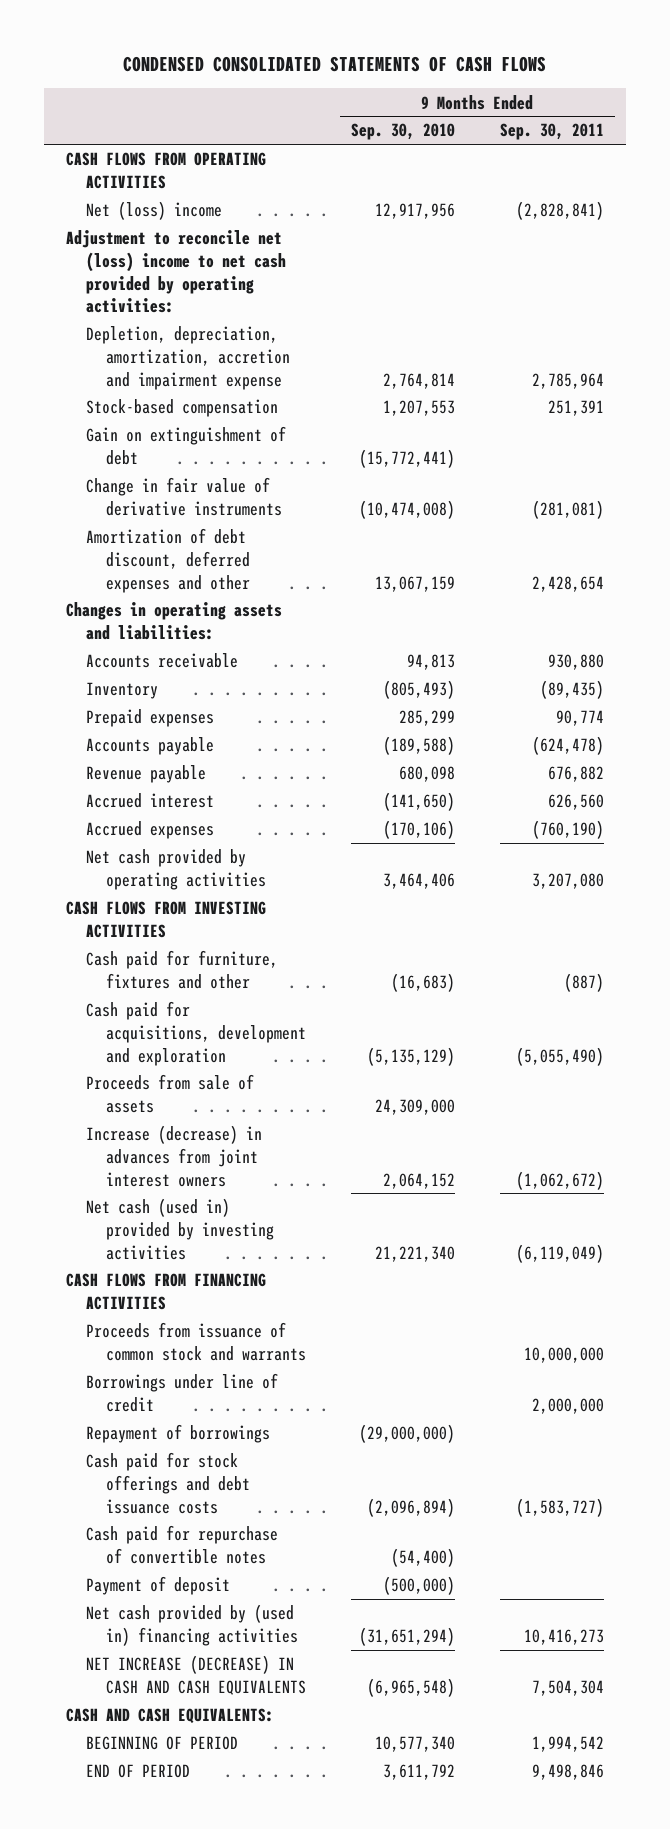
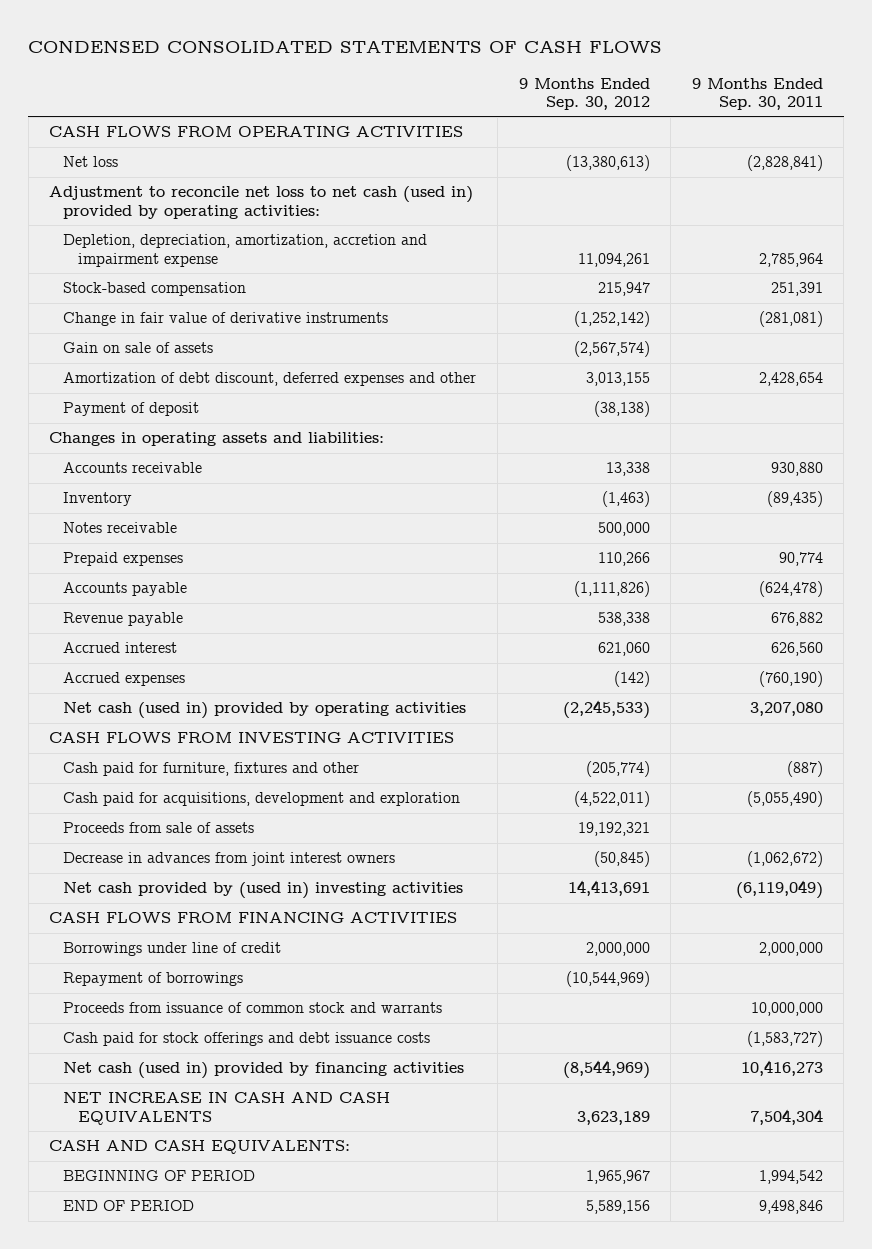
[350,123,455,141] Sep. 30, 2010 -> none
none -> [518,77,650,111] 9 Months Ended Sep. 30, 2012
[85,201,222,221] Net (loss) income -> [63,156,119,168] Net loss
[65,230,286,314] Adjustment to reconcile net (loss) income to net cash provided by operating activities: -> [49,186,474,219] Adjustment to reconcile net loss to net cash (used in) provided by operating activities:
[85,426,286,465] Gain on extinguishment of debt -> none
none -> [63,342,214,354] Gain on sale of assets
[85,1576,230,1596] Payment of deposit -> [63,402,200,417] Payment of deposit
none -> [63,522,178,534] Notes receivable
[85,849,266,890] Net cash provided by operating activities -> [63,702,467,720] Net cash (used in) provided by operating activities
[85,1125,262,1187] Increase (decrease) in advances from joint interest owners -> [63,852,396,867] Decrease in advances from joint interest owners
[85,1198,274,1260] Net cash (used in) provided by investing activities -> [63,882,464,900] Net cash provided by (used in) investing activities
[85,1322,306,1361] Proceeds from issuance of common stock and warrants -> [63,1002,443,1014] Proceeds from issuance of common stock and warrants
[85,1525,278,1564] Cash paid for repurchase of convertible notes -> none
[85,1604,298,1646] Net cash provided by (used in) financing activities -> [63,1062,465,1080] Net cash (used in) provided by financing activities
[85,1655,306,1695] NET INCREASE (DECREASE) IN CASH AND CASH EQUIVALENTS -> [63,1092,391,1125] NET INCREASE IN CASH AND CASH EQUIVALENTS

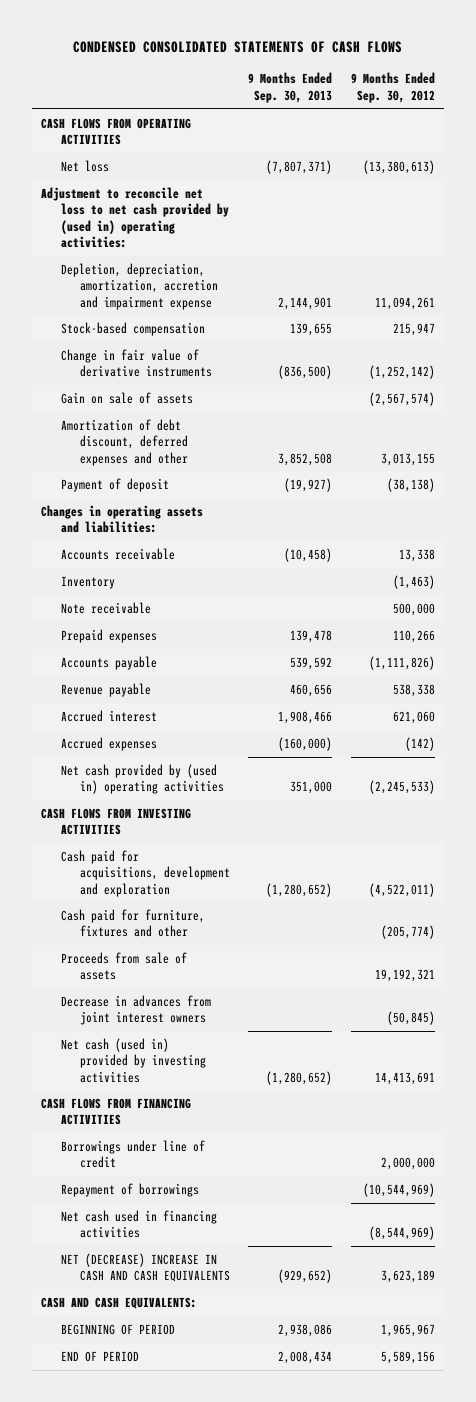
[691,77,823,111] 9 Months Ended Sep. 30, 2011 -> none
none -> [248,72,333,103] 9 Months Ended Sep. 30, 2013
[49,186,474,219] Adjustment to reconcile net loss to net cash (used in) provided by operating activities: -> [41,186,229,248] Adjustment to reconcile net loss to net cash provided by (used in) operating activities:
[63,522,178,534] Notes receivable -> none
none -> [60,601,151,614] Note receivable
[63,702,467,720] Net cash (used in) provided by operating activities -> [60,763,224,795] Net cash provided by (used in) operating activities
[63,762,360,777] Cash paid for furniture, fixtures and other -> [60,908,205,938] Cash paid for furniture, fixtures and other
[63,882,464,900] Net cash provided by (used in) investing activities -> [60,1037,206,1083] Net cash (used in) provided by investing activities
[63,1002,443,1014] Proceeds from issuance of common stock and warrants -> none
[63,1032,431,1047] Cash paid for stock offerings and debt issuance costs -> none
[63,1062,465,1080] Net cash (used in) provided by financing activities -> [60,1209,217,1239] Net cash used in financing activities
[63,1092,391,1125] NET INCREASE IN CASH AND CASH EQUIVALENTS -> [60,1252,230,1283] NET (DECREASE) INCREASE IN CASH AND CASH EQUIVALENTS

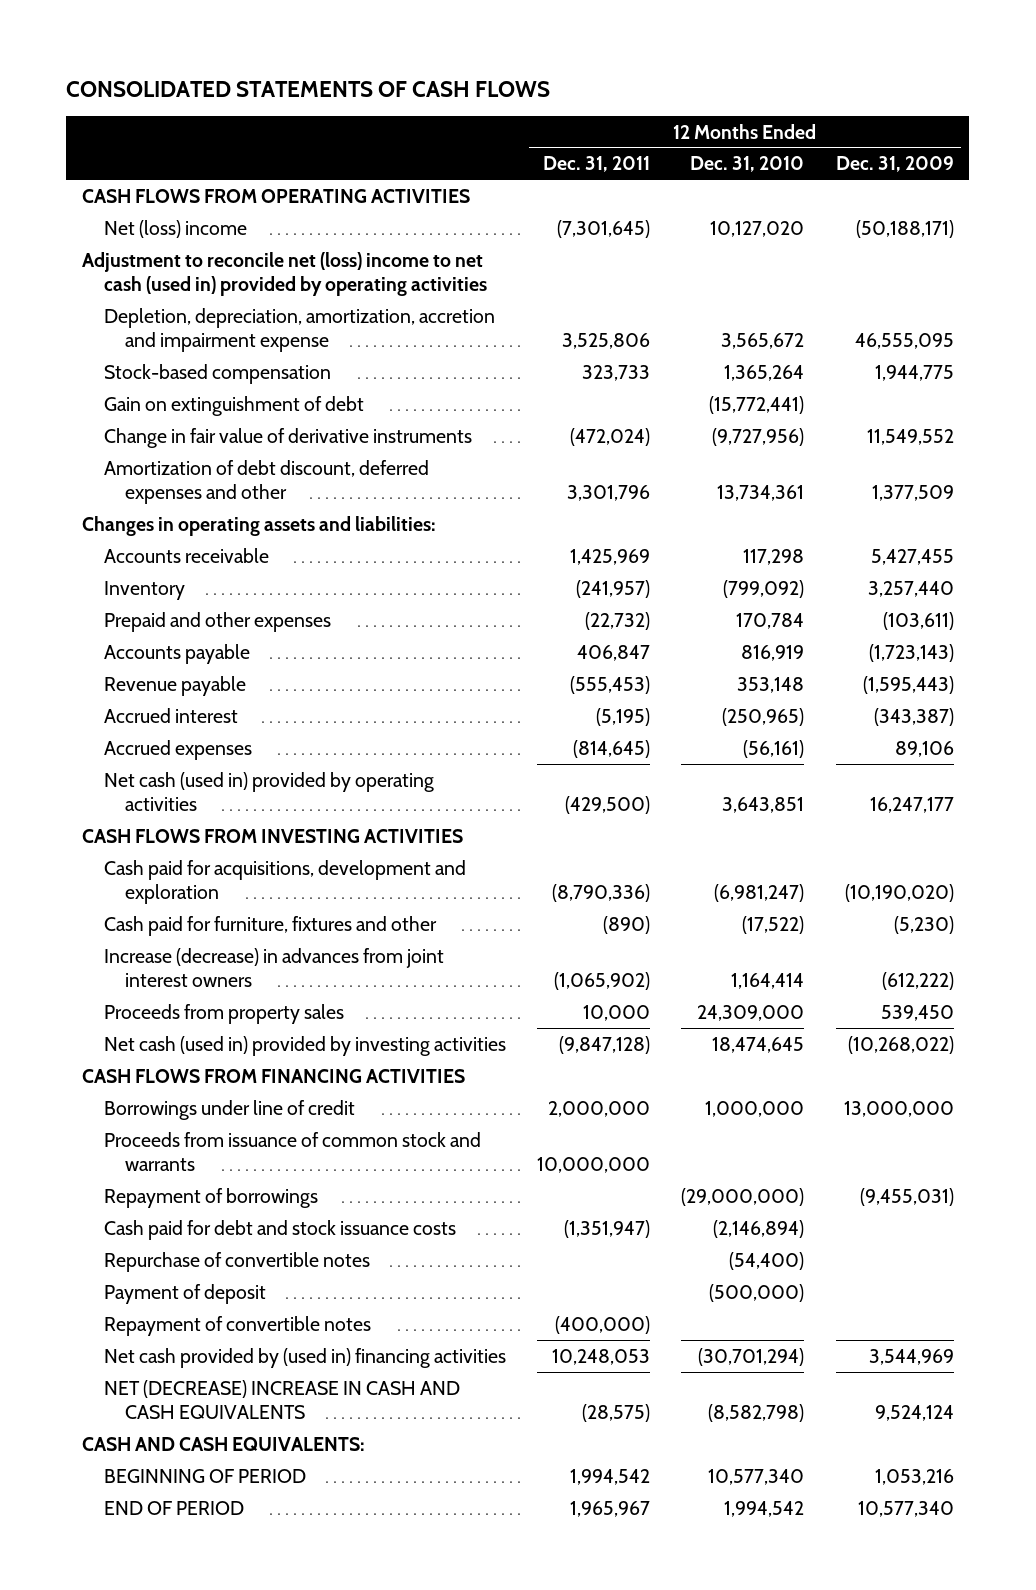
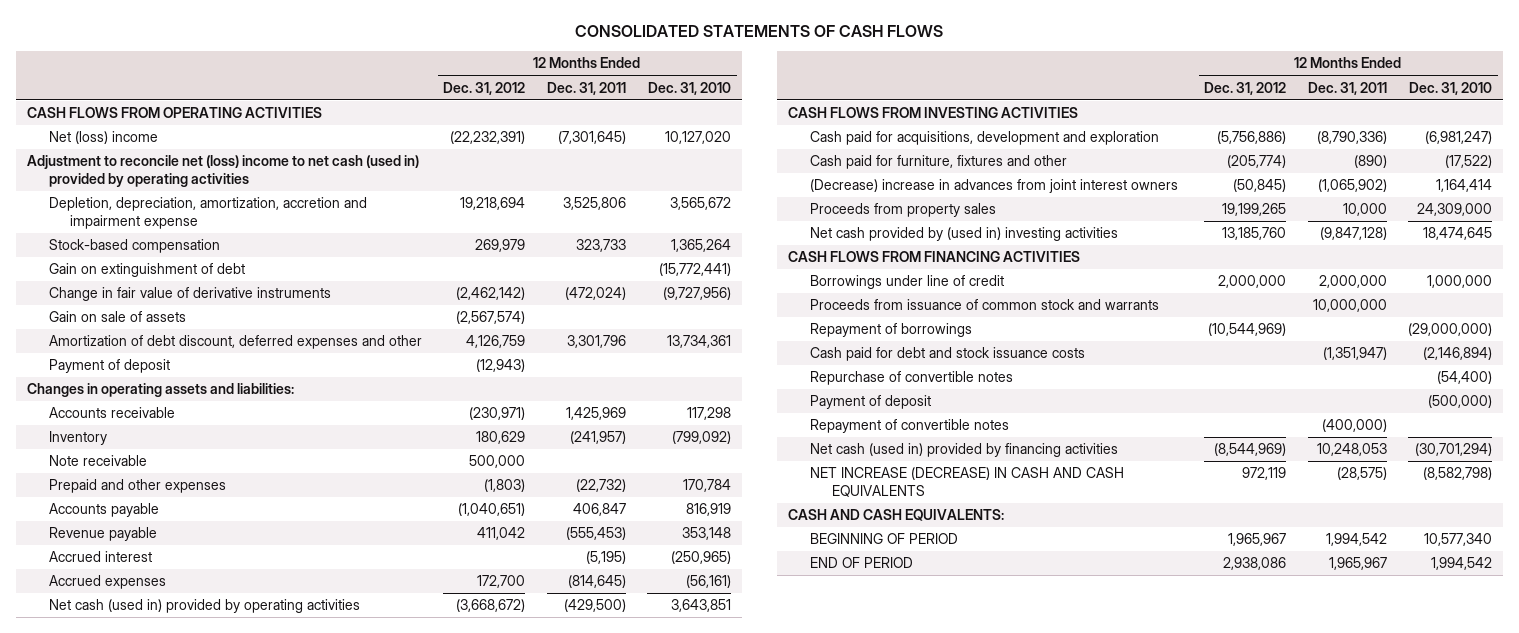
[835,156,954,173] Dec. 31, 2009 -> none
none -> [443,81,526,95] Dec. 31, 2012
none -> [48,311,186,323] Gain on sale of assets
none -> [48,359,170,374] Payment of deposit
none -> [48,455,147,467] Note receivable
[103,947,444,987] Increase (decrease) in advances from joint interest owners -> [809,179,1178,194] (Decrease) increase in advances from joint interest owners
[103,1035,506,1056] Net cash (used in) provided by investing activities -> [809,227,1118,242] Net cash provided by (used in) investing activities
[103,1347,506,1368] Net cash provided by (used in) financing activities -> [809,443,1118,458] Net cash (used in) provided by financing activities
[103,1379,460,1419] NET (DECREASE) INCREASE IN CASH AND CASH EQUIVALENTS -> [809,467,1124,497] NET INCREASE (DECREASE) IN CASH AND CASH EQUIVALENTS

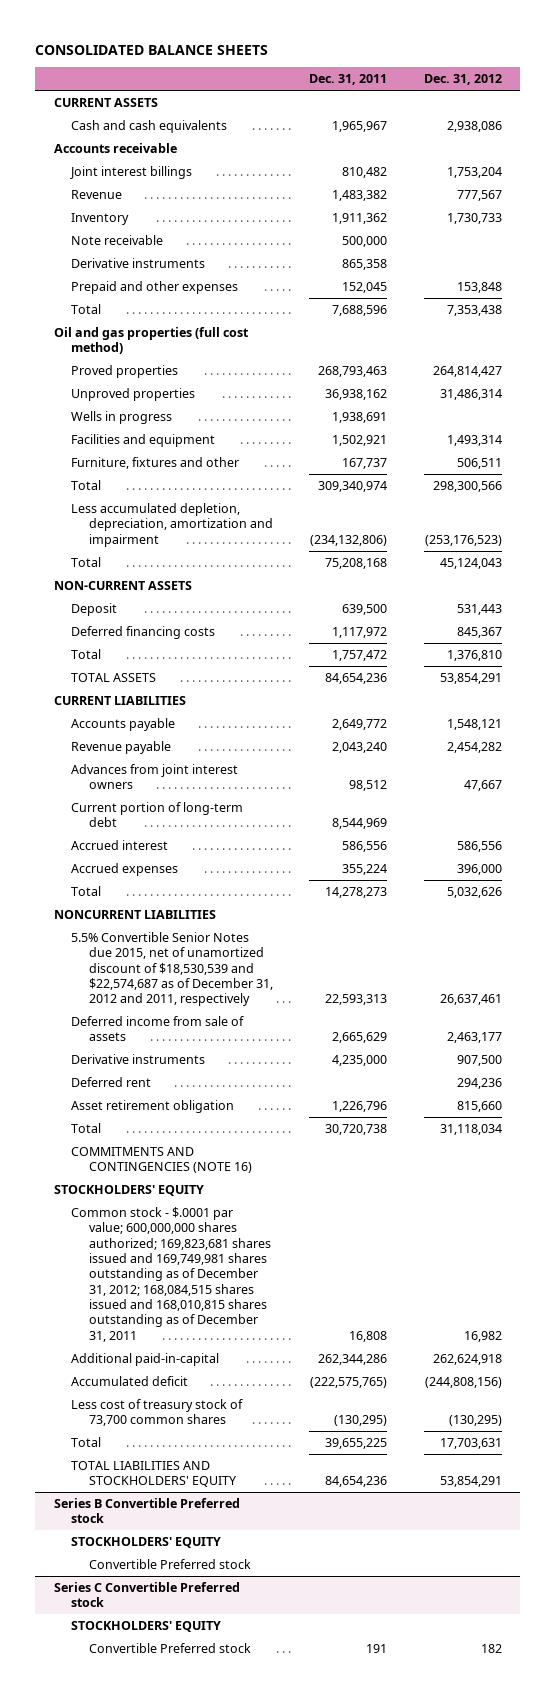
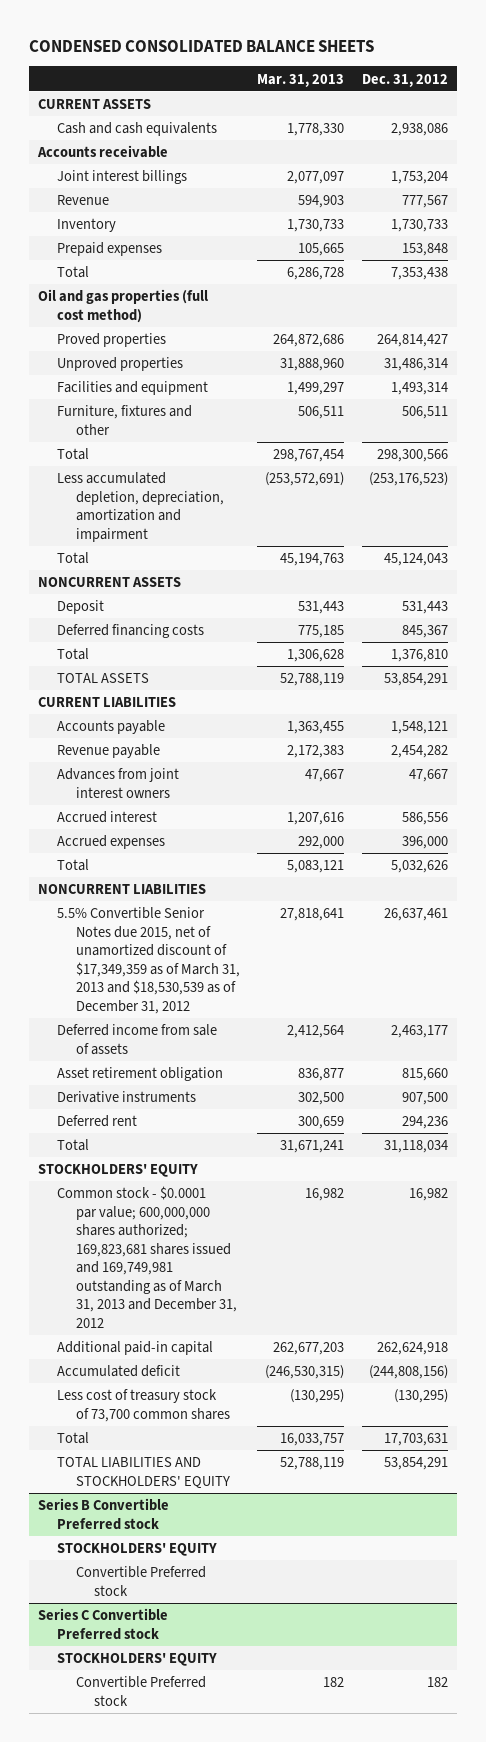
[35,44,269,55] CONSOLIDATED BALANCE SHEETS -> [29,39,375,52] CONDENSED CONSOLIDATED BALANCE SHEETS
[309,74,388,86] Dec. 31, 2011 -> none
none -> [257,73,345,87] Mar. 31, 2013
[71,235,164,246] Note receivable -> none
[71,258,206,269] Derivative instruments -> none
[71,281,239,295] Prepaid and other expenses -> [56,242,162,257] Prepaid expenses
[71,411,173,425] Wells in progress -> none
[53,581,192,591] NON-CURRENT ASSETS -> [37,577,181,588] NONCURRENT ASSETS
[71,802,244,828] Current portion of long-term debt -> none
[71,932,273,1007] 5.5% Convertible Senior Notes due 2015, net of unamortized discount of $18,530,539 and $22,574,687 as of December 31, 2012 and 2011, respectively -> [56,907,240,1014] 5.5% Convertible Senior Notes due 2015, net of unamortized discount of $17,349,359 as of March 31, 2013 and $18,530,539 as of December 31, 2012
[71,1100,235,1114] Asset retirement obligation -> [56,1067,223,1082] Asset retirement obligation
[71,1147,252,1174] COMMITMENTS AND CONTINGENCIES (NOTE 16) -> none
[71,1207,271,1342] Common stock - $.0001 par value; 600,000,000 shares authorized; 169,823,681 shares issued and 169,749,981 shares outstanding as of December 31, 2012; 168,084,515 shares issued and 168,010,815 shares outstanding as of December 31, 2011 -> [56,1186,237,1328] Common stock - $0.0001 par value; 600,000,000 shares authorized; 169,823,681 shares issued and 169,749,981 outstanding as of March 31, 2013 and December 31, 2012
[71,1353,220,1367] Additional paid-in-capital -> [56,1341,213,1356] Additional paid-in capital

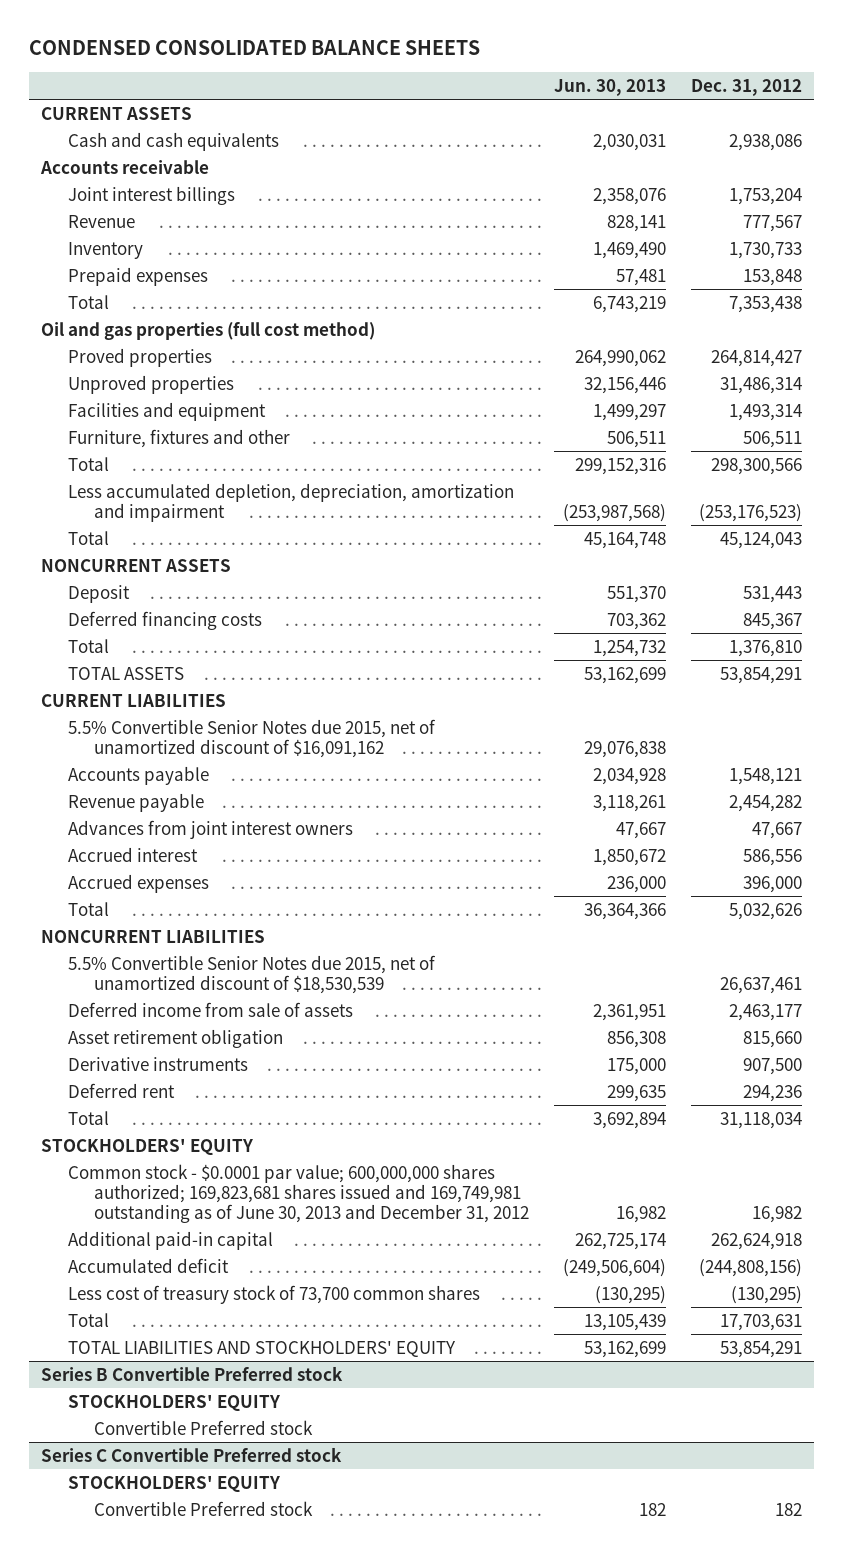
[257,73,345,87] Mar. 31, 2013 -> none
none -> [554,78,667,96] Jun. 30, 2013
none -> [67,718,436,758] 5.5% Convertible Senior Notes due 2015, net of unamortized discount of $16,091,162
[56,907,240,1014] 5.5% Convertible Senior Notes due 2015, net of unamortized discount of $17,349,359 as of March 31, 2013 and $18,530,539 as of December 31, 2012 -> [67,954,436,994] 5.5% Convertible Senior Notes due 2015, net of unamortized discount of $18,530,539
[56,1186,237,1328] Common stock - $0.0001 par value; 600,000,000 shares authorized; 169,823,681 shares issued and 169,749,981 outstanding as of March 31, 2013 and December 31, 2012 -> [67,1163,530,1223] Common stock - $0.0001 par value; 600,000,000 shares authorized; 169,823,681 shares issued and 169,749,981 outstanding as of June 30, 2013 and December 31, 2012

